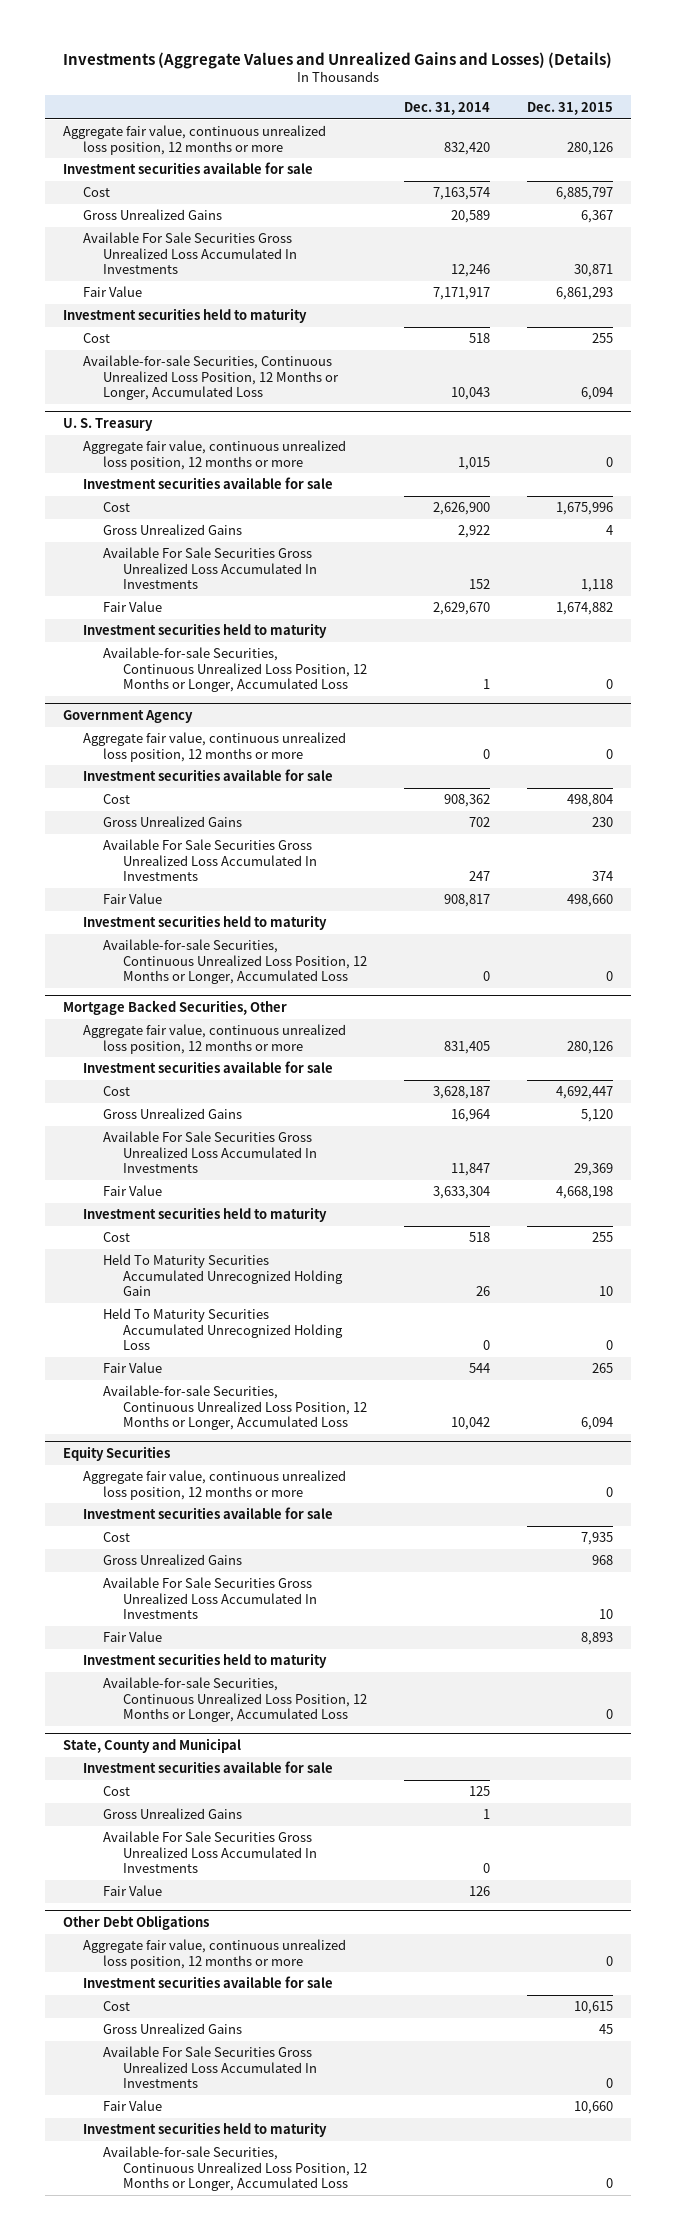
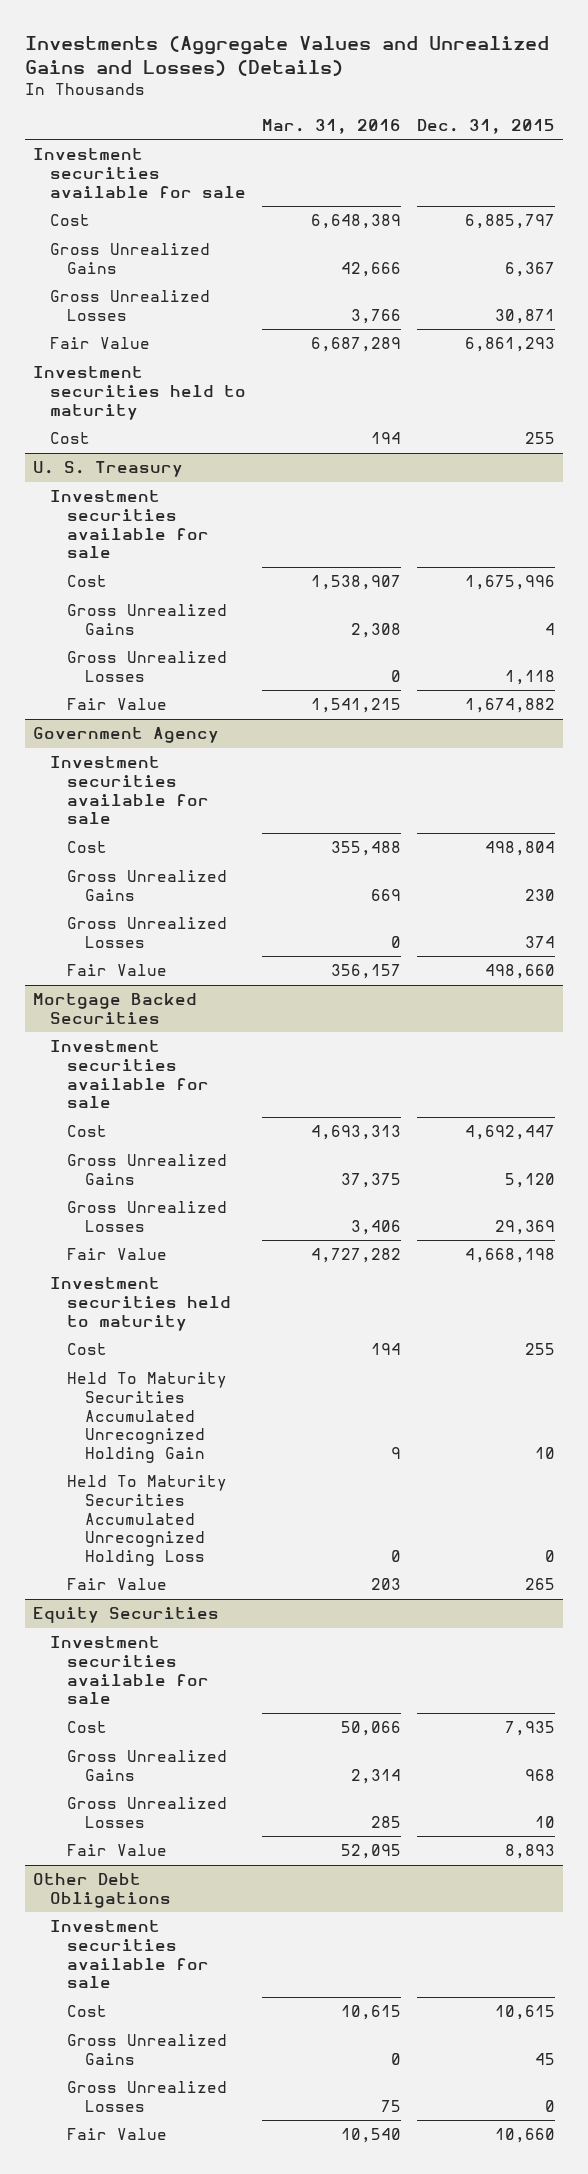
[404,101,491,115] Dec. 31, 2014 -> none
none -> [262,118,402,134] Mar. 31, 2016
[63,125,327,155] Aggregate fair value, continuous unrealized loss position, 12 months or more -> none
[83,232,298,274] Available For Sale Securities Gross Unrealized Loss Accumulated In Investments -> [50,290,211,321] Gross Unrealized Losses
[83,355,340,400] Available-for-sale Securities, Continuous Unrealized Loss Position, 12 Months or Longer, Accumulated Loss -> none
[83,440,347,470] Aggregate fair value, continuous unrealized loss position, 12 months or more -> none
[103,547,318,589] Available For Sale Securities Gross Unrealized Loss Accumulated In Investments -> [67,651,228,682] Gross Unrealized Losses
[83,623,328,639] Investment securities held to maturity -> none
[103,647,368,692] Available-for-sale Securities, Continuous Unrealized Loss Position, 12 Months or Longer, Accumulated Loss -> none
[83,732,347,762] Aggregate fair value, continuous unrealized loss position, 12 months or more -> none
[103,839,318,881] Available For Sale Securities Gross Unrealized Loss Accumulated In Investments -> [67,917,228,948] Gross Unrealized Losses
[83,915,328,931] Investment securities held to maturity -> none
[103,939,368,984] Available-for-sale Securities, Continuous Unrealized Loss Position, 12 Months or Longer, Accumulated Loss -> none
[83,1024,347,1054] Aggregate fair value, continuous unrealized loss position, 12 months or more -> none
[63,999,288,1015] Mortgage Backed Securities, Other -> [33,993,198,1024] Mortgage Backed Securities
[103,1131,318,1173] Available For Sale Securities Gross Unrealized Loss Accumulated In Investments -> [67,1201,228,1232] Gross Unrealized Losses
[103,1385,368,1430] Available-for-sale Securities, Continuous Unrealized Loss Position, 12 Months or Longer, Accumulated Loss -> none
[83,1470,347,1500] Aggregate fair value, continuous unrealized loss position, 12 months or more -> none
[103,1577,318,1619] Available For Sale Securities Gross Unrealized Loss Accumulated In Investments -> [67,1797,228,1828] Gross Unrealized Losses
[83,1653,328,1669] Investment securities held to maturity -> none
[103,1677,368,1722] Available-for-sale Securities, Continuous Unrealized Loss Position, 12 Months or Longer, Accumulated Loss -> none
[63,1737,242,1753] State, County and Municipal -> none
[83,1761,334,1774] Investment securities available for sale -> none
[103,1786,131,1797] Cost -> none
[103,1808,243,1820] Gross Unrealized Gains -> none
[103,1831,318,1873] Available For Sale Securities Gross Unrealized Loss Accumulated In Investments -> none
[103,1885,163,1897] Fair Value -> none
[83,1939,347,1969] Aggregate fair value, continuous unrealized loss position, 12 months or more -> none
[103,2046,318,2088] Available For Sale Securities Gross Unrealized Loss Accumulated In Investments -> [67,2081,228,2112] Gross Unrealized Losses
[83,2122,328,2138] Investment securities held to maturity -> none
[103,2146,368,2191] Available-for-sale Securities, Continuous Unrealized Loss Position, 12 Months or Longer, Accumulated Loss -> none

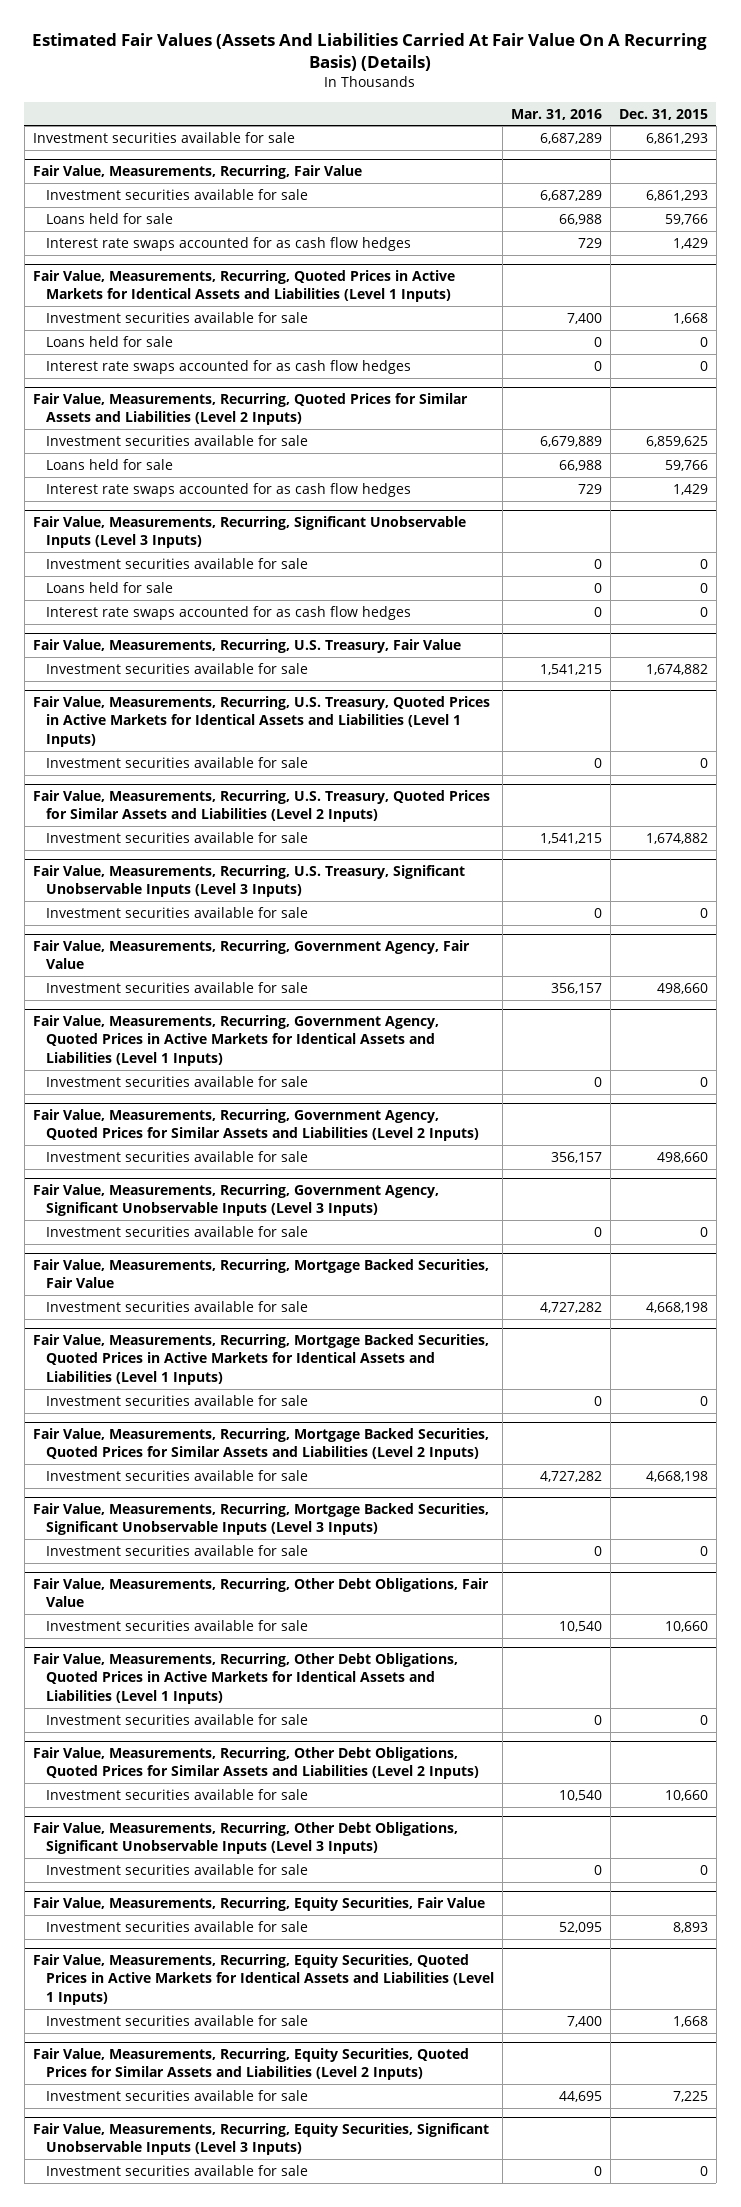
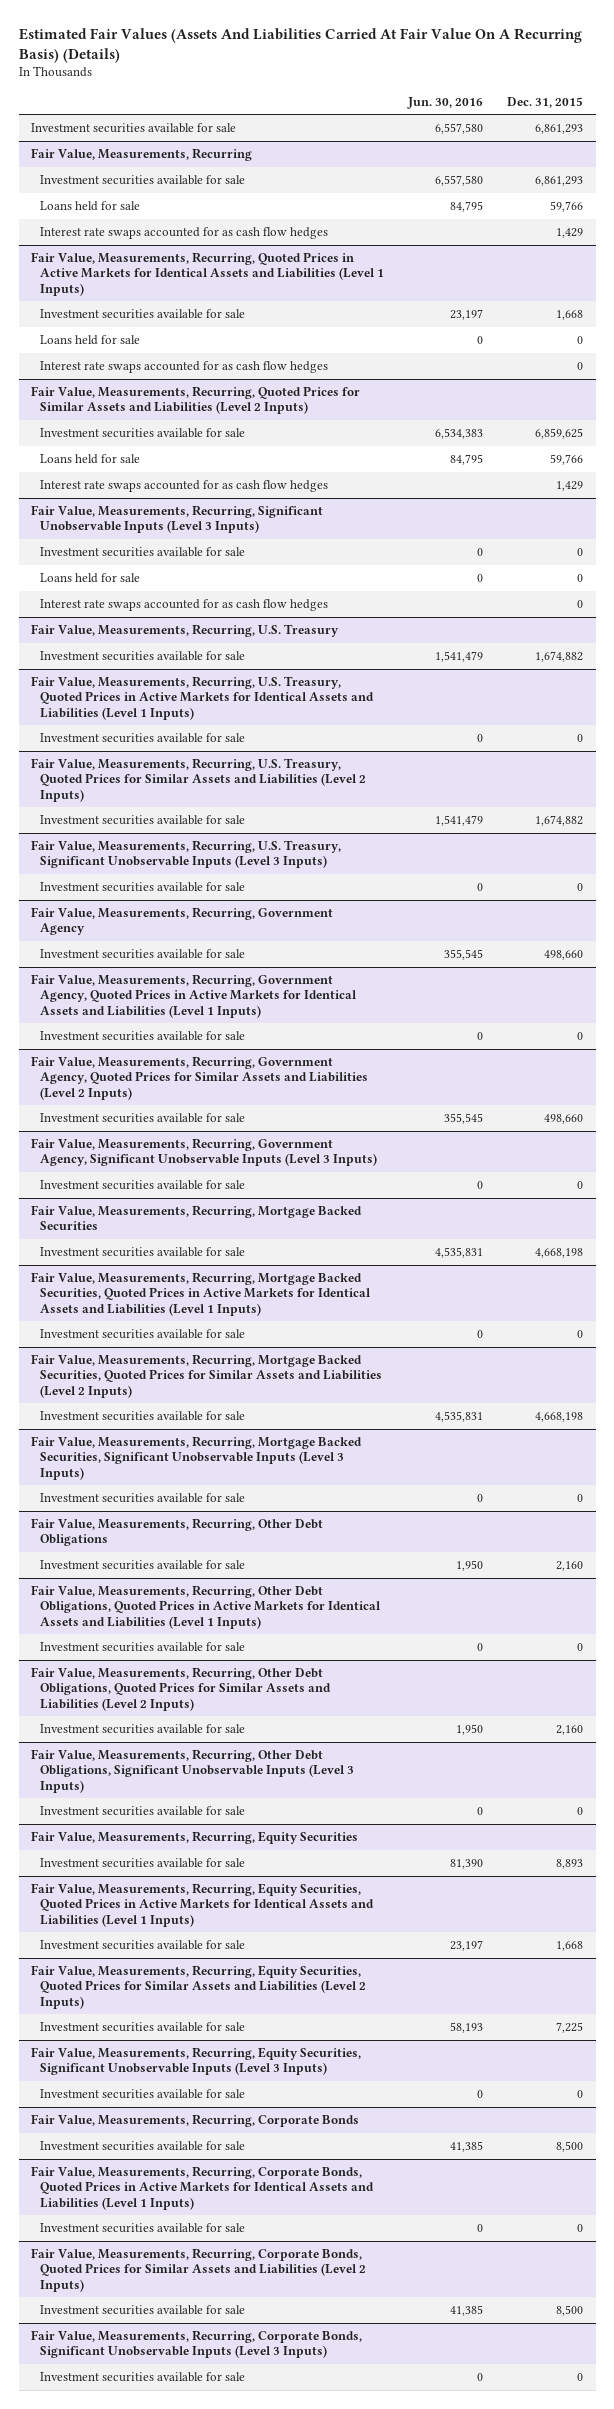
[511,108,603,120] Mar. 31, 2016 -> none
none -> [407,96,484,109] Jun. 30, 2016
[32,165,362,180] Fair Value, Measurements, Recurring, Fair Value -> [30,147,252,161] Fair Value, Measurements, Recurring
[32,639,461,654] Fair Value, Measurements, Recurring, U.S. Treasury, Fair Value -> [30,623,339,637] Fair Value, Measurements, Recurring, U.S. Treasury
[32,940,470,970] Fair Value, Measurements, Recurring, Government Agency, Fair Value -> [30,906,333,936] Fair Value, Measurements, Recurring, Government Agency
[32,1259,489,1289] Fair Value, Measurements, Recurring, Mortgage Backed Securities, Fair Value -> [30,1204,362,1231] Fair Value, Measurements, Recurring, Mortgage Backed Securities
[32,1578,489,1608] Fair Value, Measurements, Recurring, Other Debt Obligations, Fair Value -> [30,1517,323,1547] Fair Value, Measurements, Recurring, Other Debt Obligations
[664,1620,708,1632] 10,660 -> [556,1560,584,1571] 2,160
[664,1789,708,1801] 10,660 -> [556,1724,584,1735] 2,160
[32,1897,485,1912] Fair Value, Measurements, Recurring, Equity Securities, Fair Value -> [30,1830,358,1844] Fair Value, Measurements, Recurring, Equity Securities
none -> [30,2113,359,2127] Fair Value, Measurements, Recurring, Corporate Bonds
none -> [40,2140,246,2151] Investment securities available for sale
none -> [30,2165,375,2210] Fair Value, Measurements, Recurring, Corporate Bonds, Quoted Prices in Active Markets for Identical Assets and Liabilities (Level 1 Inputs)
none -> [40,2222,246,2233] Investment securities available for sale
none -> [30,2247,367,2292] Fair Value, Measurements, Recurring, Corporate Bonds, Quoted Prices for Similar Assets and Liabilities (Level 2 Inputs)
none -> [40,2304,246,2315] Investment securities available for sale
none -> [30,2329,362,2359] Fair Value, Measurements, Recurring, Corporate Bonds, Significant Unobservable Inputs (Level 3 Inputs)
none -> [40,2371,246,2382] Investment securities available for sale

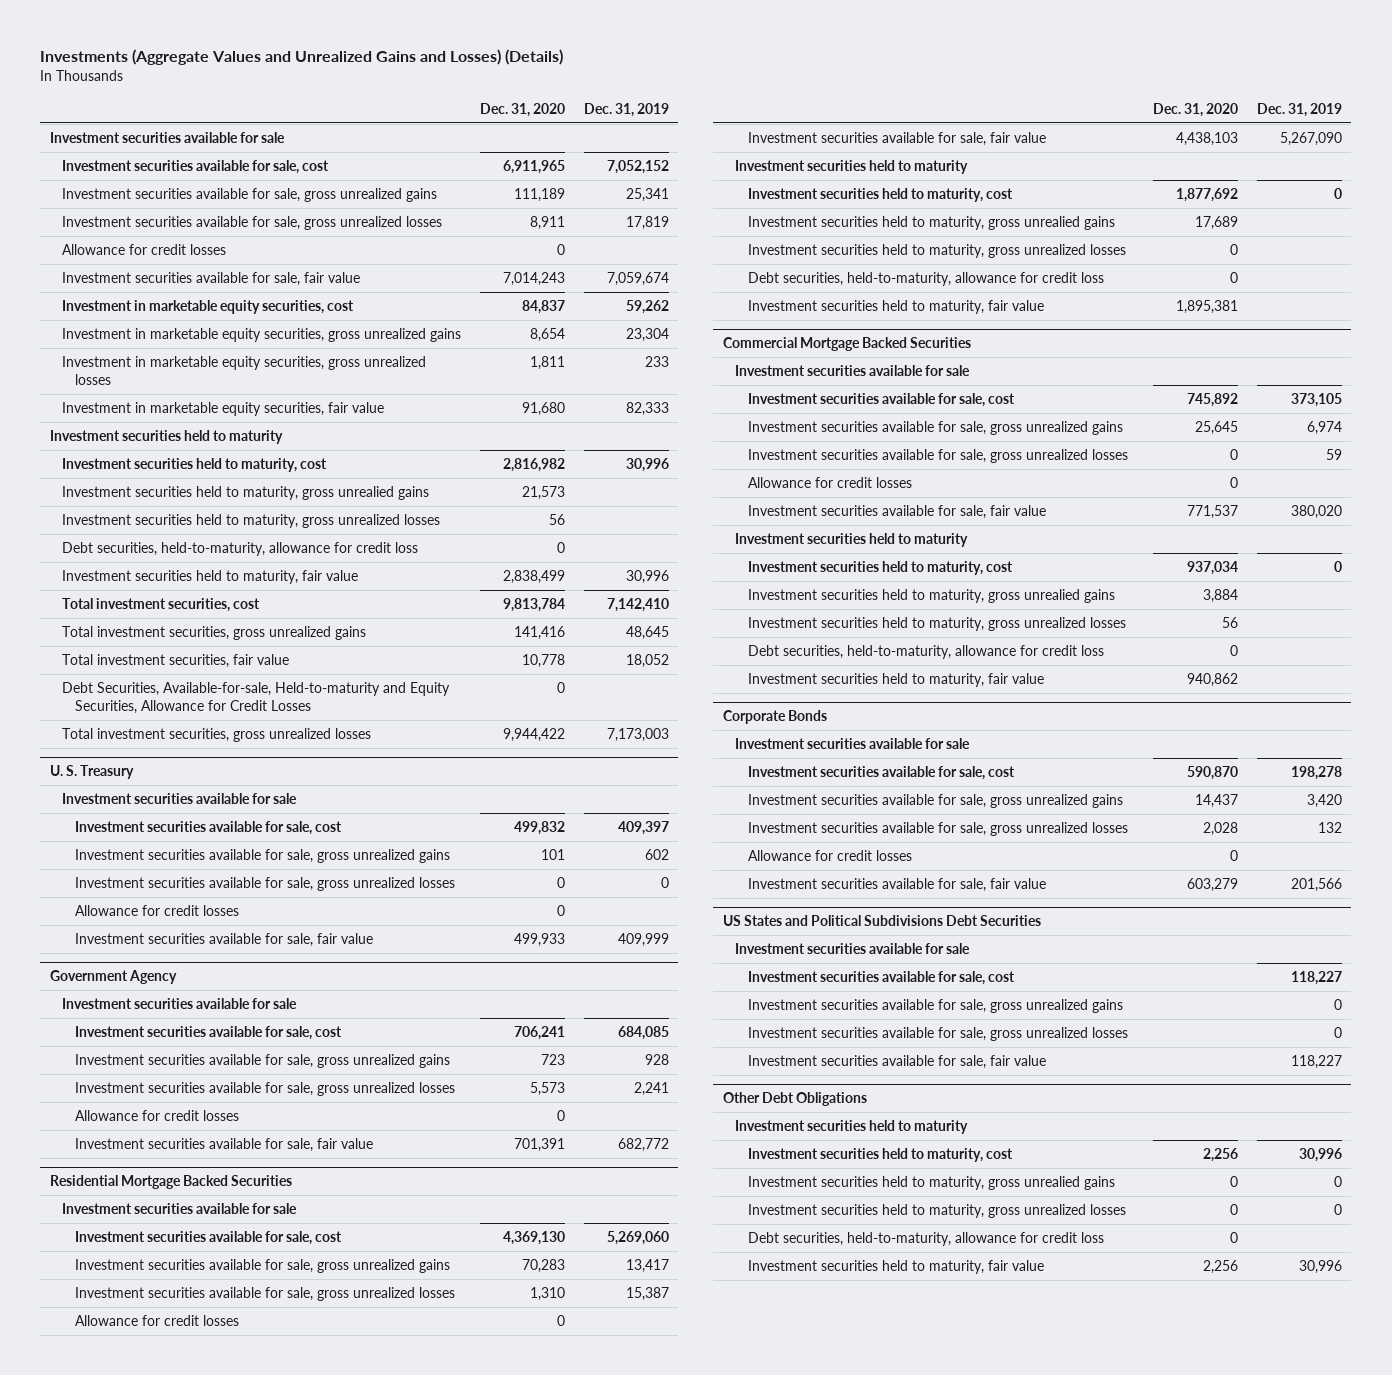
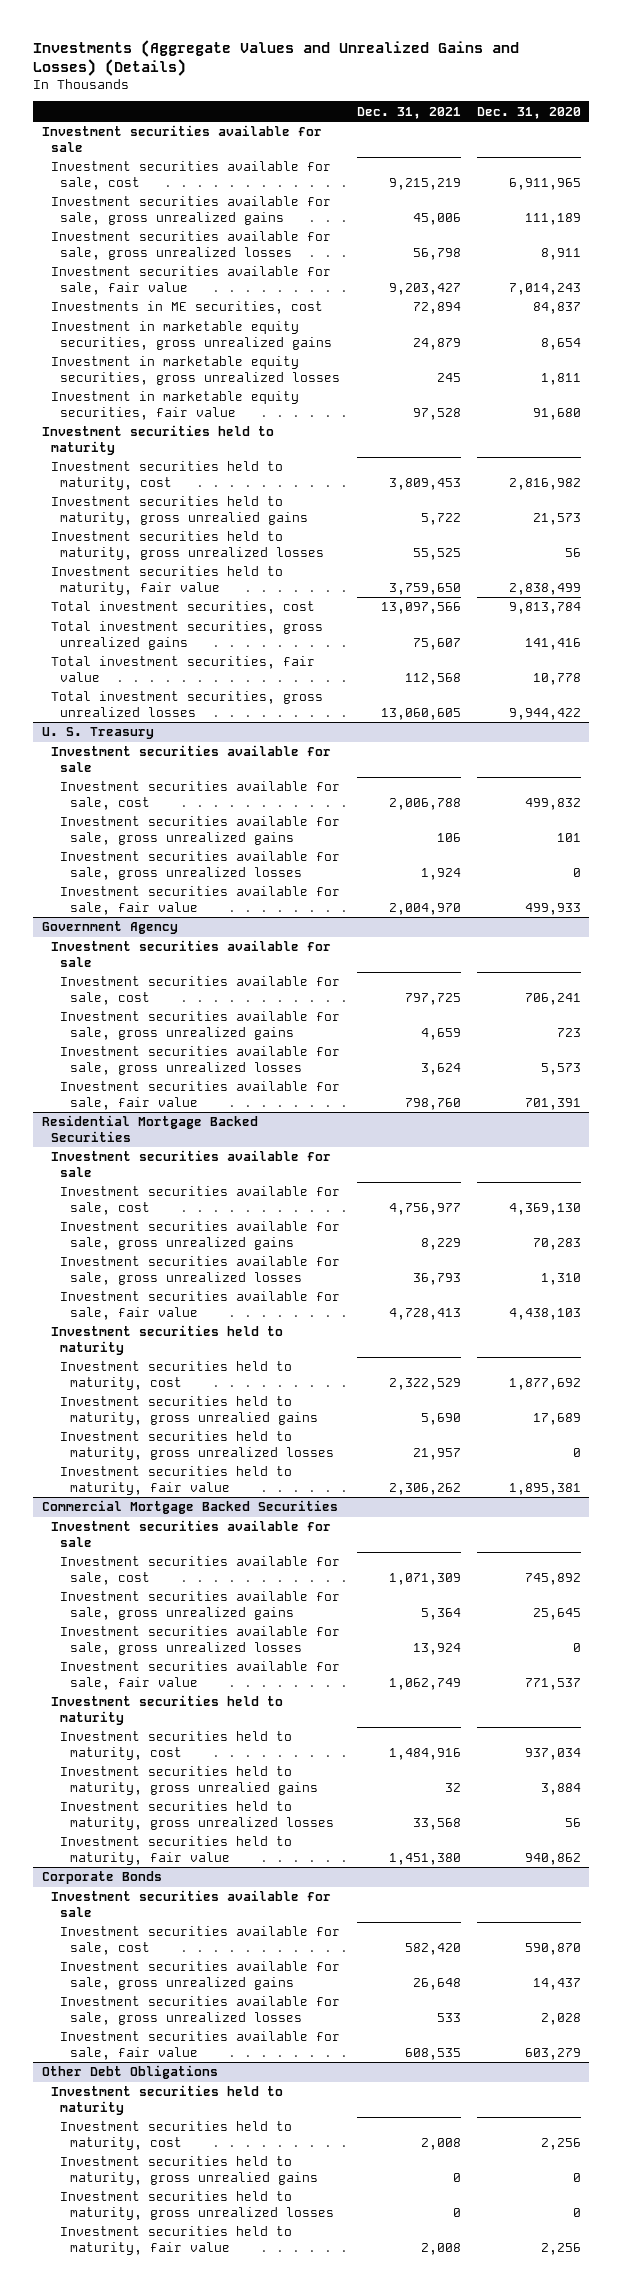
[584,102,670,117] Dec. 31, 2019 -> none
none -> [356,106,461,119] Dec. 31, 2021
[62,244,227,256] Allowance for credit losses -> none
[62,300,355,315] Investment in marketable equity securities, cost -> [50,301,323,315] Investments in ME securities, cost
[62,542,419,557] Debt securities, held-to-maturity, allowance for credit loss -> none
[62,682,451,715] Debt Securities, Available-for-sale, Held-to-maturity and Equity Securities, Allowance for Credit Losses -> none
[75,905,240,917] Allowance for credit losses -> none
[75,1110,240,1122] Allowance for credit losses -> none
[75,1315,240,1327] Allowance for credit losses -> none
[748,272,1105,287] Debt securities, held-to-maturity, allowance for credit loss -> none
[748,477,913,489] Allowance for credit losses -> none
[748,645,1105,660] Debt securities, held-to-maturity, allowance for credit loss -> none
[748,850,913,862] Allowance for credit losses -> none
[722,915,1041,927] US States and Political Subdivisions Debt Securities -> none
[735,943,971,955] Investment securities available for sale -> none
[748,971,1016,986] Investment securities available for sale, cost -> none
[748,999,1124,1014] Investment securities available for sale, gross unrealized gains -> none
[748,1027,1129,1042] Investment securities available for sale, gross unrealized losses -> none
[748,1055,1047,1070] Investment securities available for sale, fair value -> none
[748,1232,1105,1247] Debt securities, held-to-maturity, allowance for credit loss -> none

